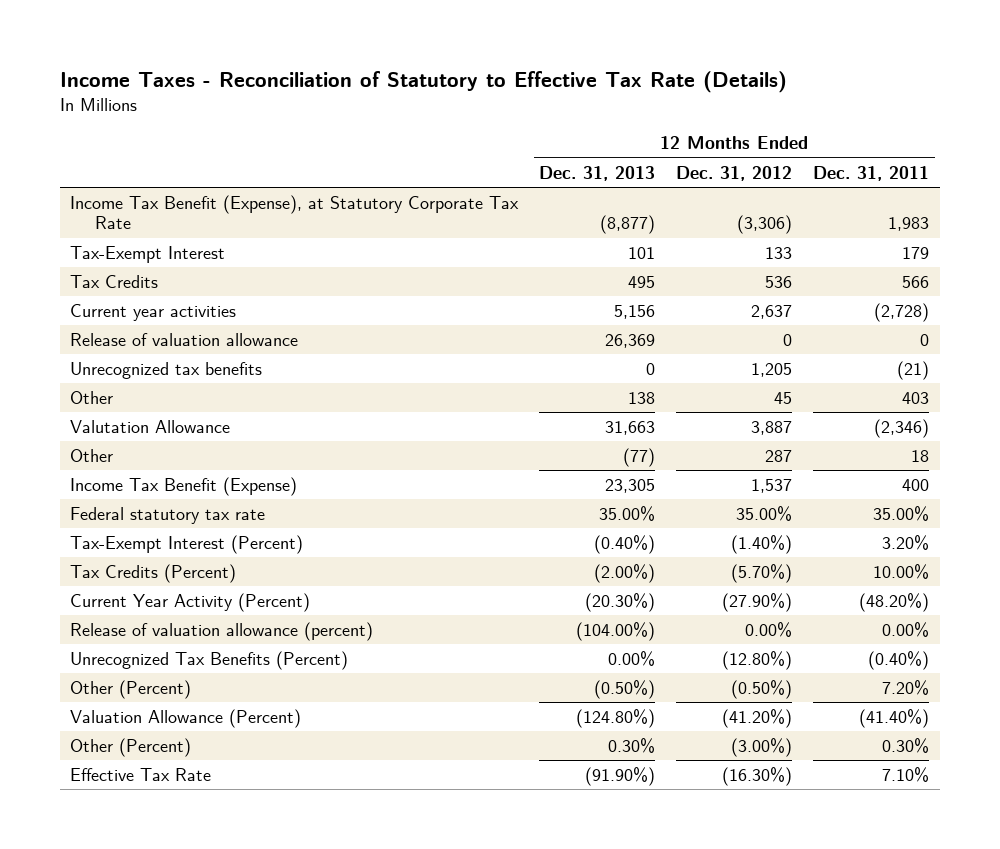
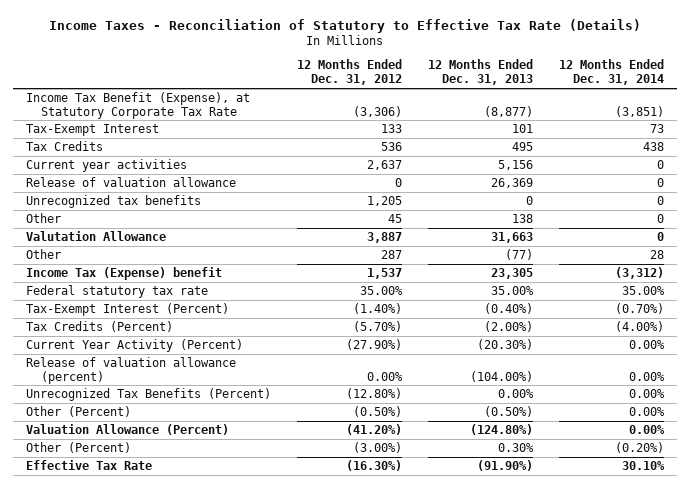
[813,165,930,181] Dec. 31, 2011 -> none
none -> [559,59,665,86] 12 Months Ended Dec. 31, 2014
[70,476,298,496] Income Tax Benefit (Expense) -> [25,266,222,280] Income Tax (Expense) benefit

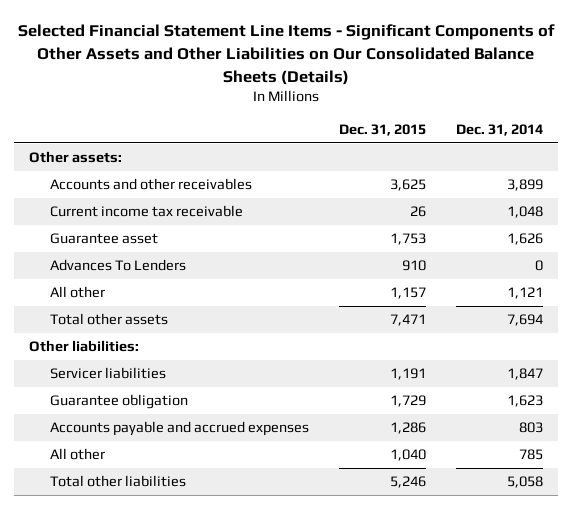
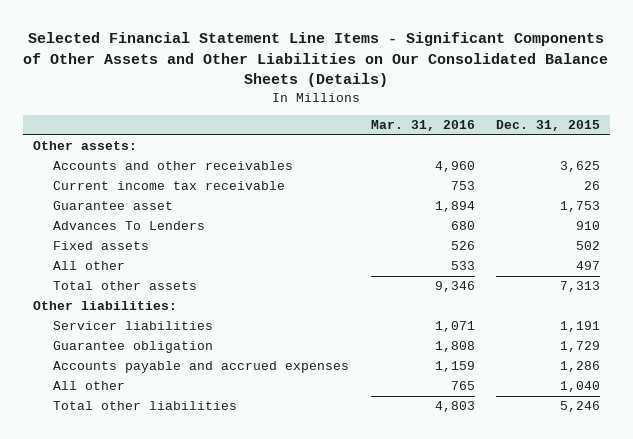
[455,124,543,137] Dec. 31, 2014 -> none
none -> [370,120,475,132] Mar. 31, 2016
none -> [53,241,150,251] Fixed assets
[390,287,427,300] 1,157 -> [575,261,600,271] 497
[390,314,427,327] 7,471 -> [559,281,600,293] 7,313

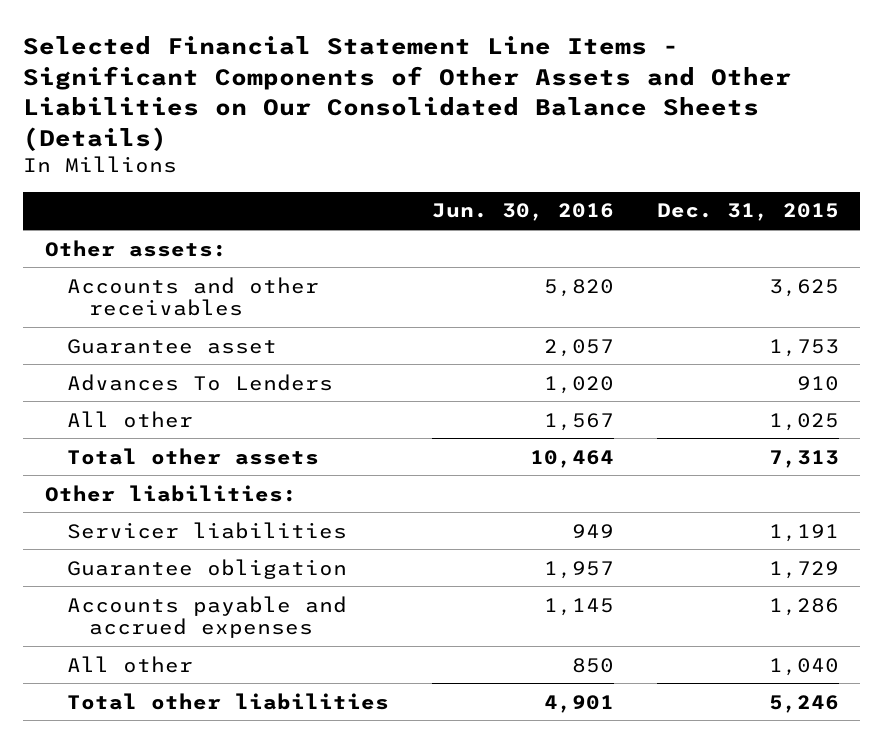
[370,120,475,132] Mar. 31, 2016 -> none
none -> [431,203,614,222] Jun. 30, 2016
[53,181,286,191] Current income tax receivable -> none
[53,241,150,251] Fixed assets -> none
[575,261,600,271] 497 -> [768,412,839,431] 1,025

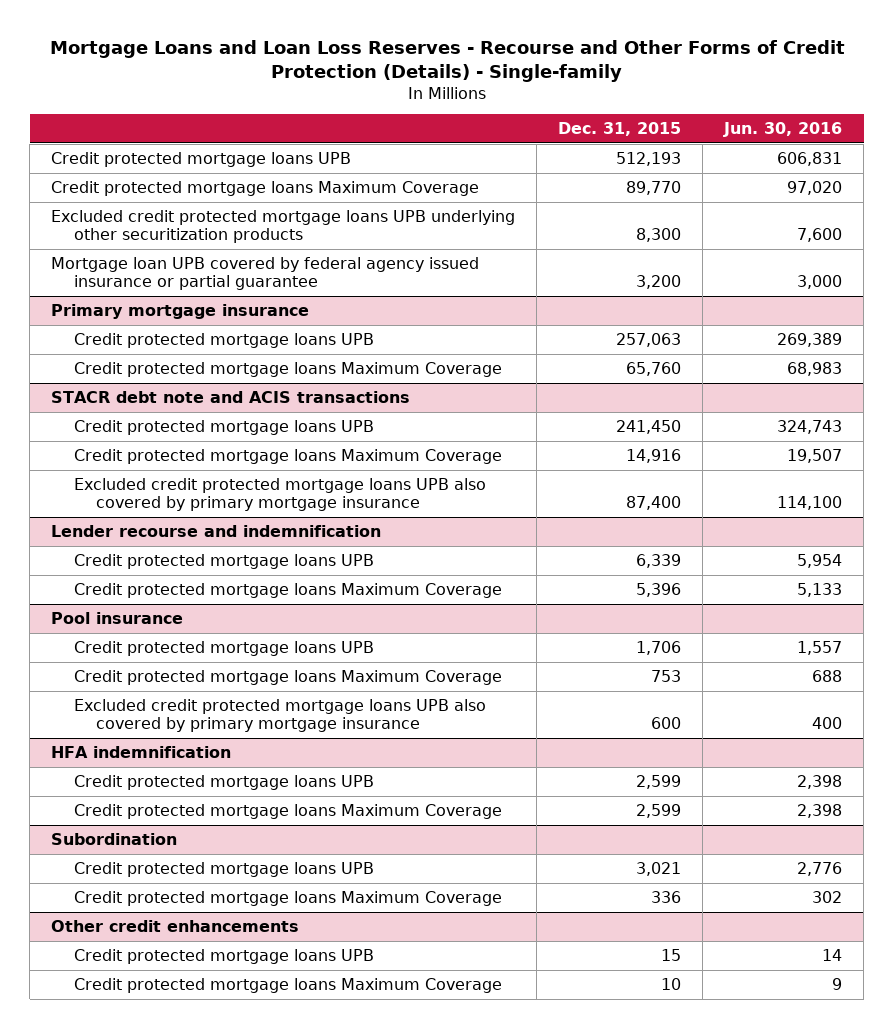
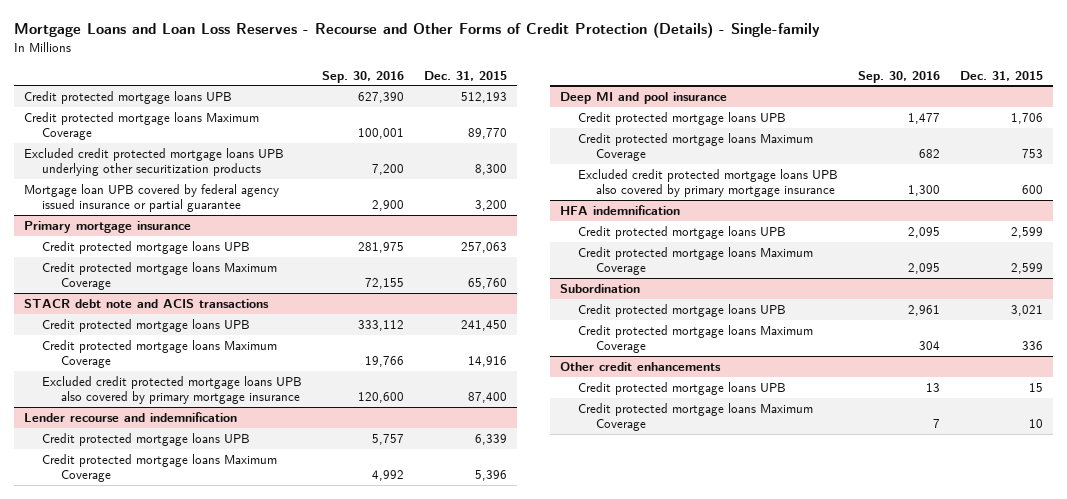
[723,122,843,138] Jun. 30, 2016 -> none
none -> [322,70,405,83] Sep. 30, 2016
[51,612,184,625] Pool insurance -> [559,91,727,104] Deep MI and pool insurance

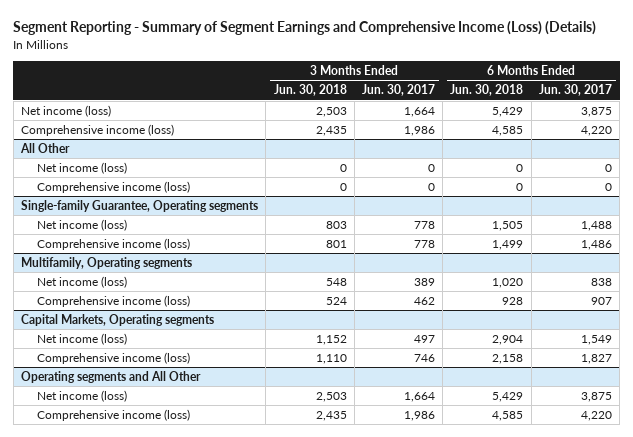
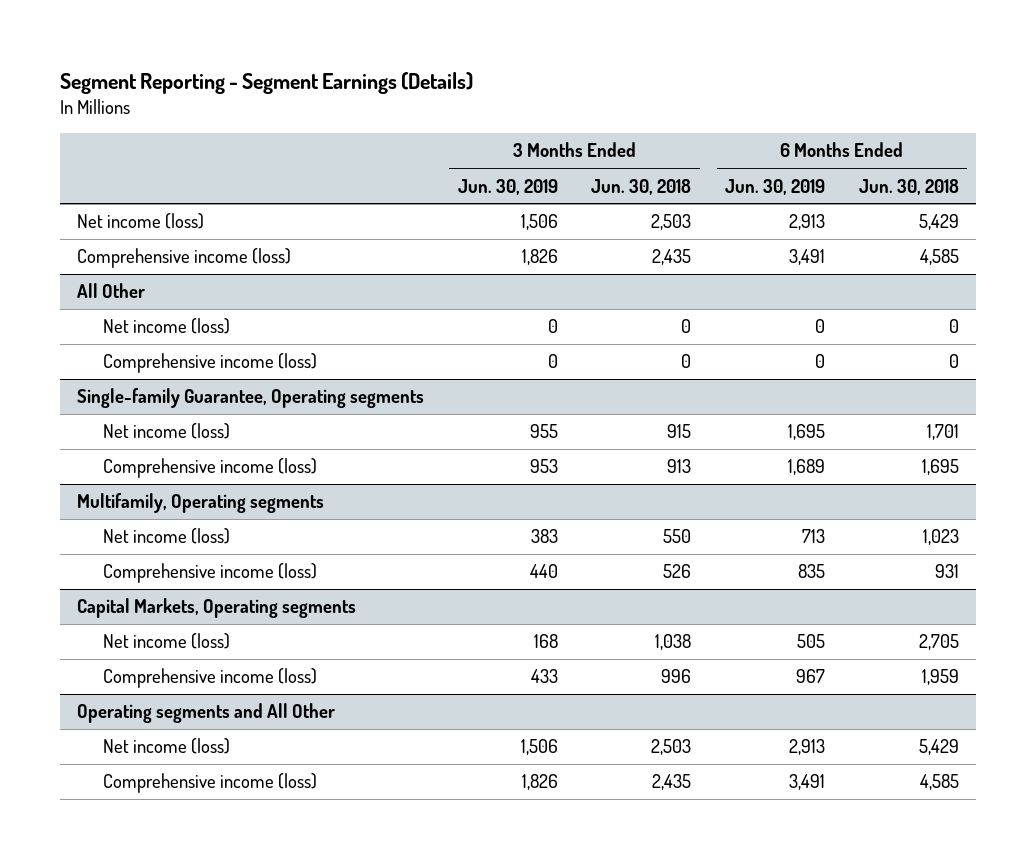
[13,21,597,36] Segment Reporting - Summary of Segment Earnings and Comprehensive Income (Loss) (Details) -> [60,72,474,95] Segment Reporting - Segment Earnings (Details)
[361,84,435,97] Jun. 30, 2017 -> none
[538,84,612,97] Jun. 30, 2017 -> none
none -> [457,178,558,195] Jun. 30, 2019
none -> [725,178,826,195] Jun. 30, 2019
[325,221,347,230] 803 -> [667,424,692,439] 915
[492,221,524,232] 1,505 -> [926,424,959,441] 1,701
[325,240,347,249] 801 -> [667,459,692,474] 913
[492,240,524,251] 1,499 -> [921,459,959,476] 1,695
[325,278,347,287] 548 -> [663,529,692,544] 550
[492,278,524,289] 1,020 -> [922,529,959,546] 1,023
[325,297,347,306] 524 -> [663,564,692,579] 526
[502,297,524,306] 928 -> [934,564,959,579] 931
[315,335,347,346] 1,152 -> [655,634,692,651] 1,038
[492,335,524,346] 2,904 -> [918,634,959,651] 2,705
[315,354,347,365] 1,110 -> [661,669,692,684] 996
[492,354,524,365] 2,158 -> [921,669,959,686] 1,959

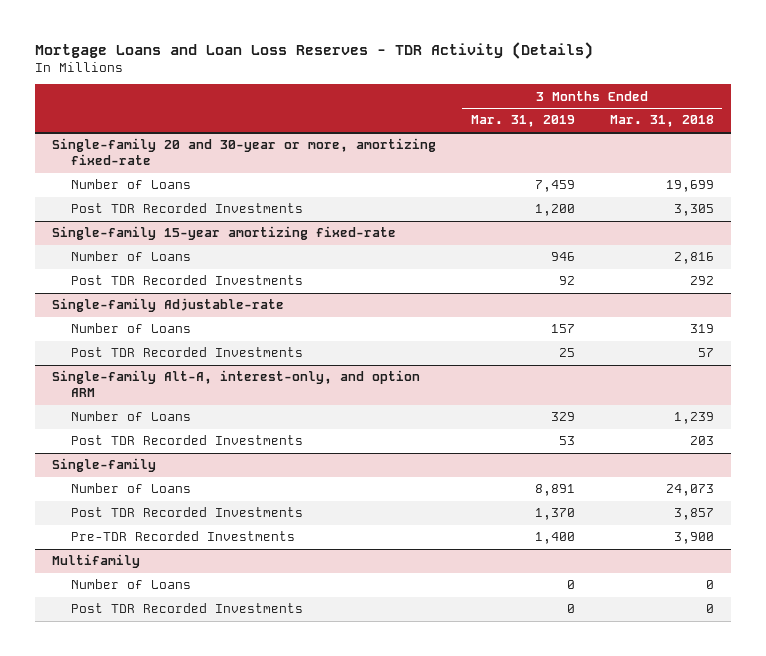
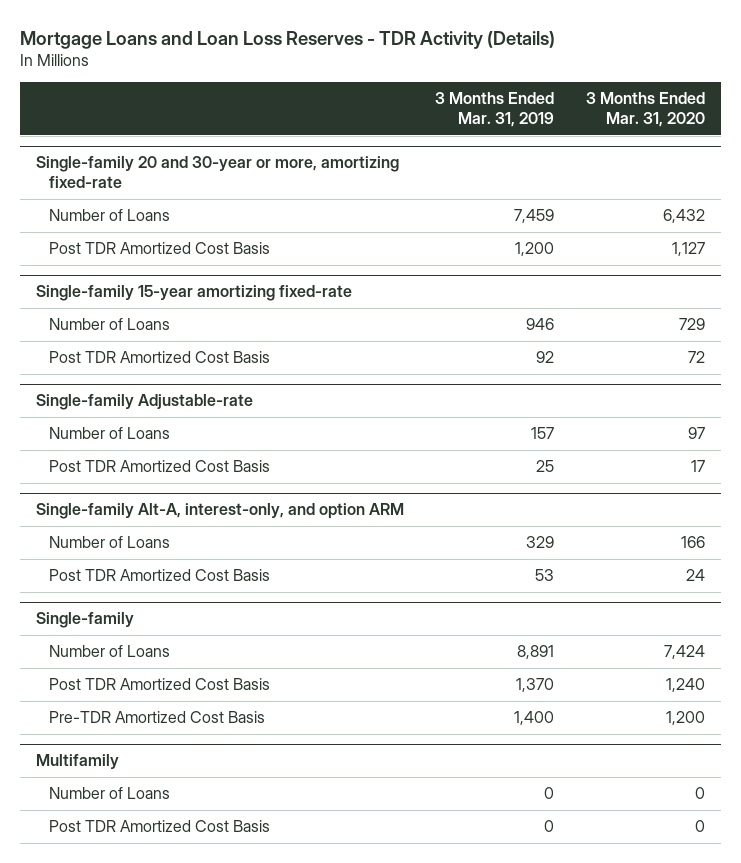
[609,115,714,128] Mar. 31, 2018 -> none
none -> [586,92,706,128] 3 Months Ended Mar. 31, 2020
[70,203,303,214] Post TDR Recorded Investments -> [49,242,271,255] Post TDR Amortized Cost Basis
[70,275,303,286] Post TDR Recorded Investments -> [49,351,271,364] Post TDR Amortized Cost Basis
[70,347,303,358] Post TDR Recorded Investments -> [49,460,271,473] Post TDR Amortized Cost Basis
[70,435,303,446] Post TDR Recorded Investments -> [49,569,271,582] Post TDR Amortized Cost Basis
[70,507,303,518] Post TDR Recorded Investments -> [49,678,271,691] Post TDR Amortized Cost Basis
[70,531,295,542] Pre-TDR Recorded Investments -> [49,711,266,724] Pre-TDR Amortized Cost Basis
[70,603,303,614] Post TDR Recorded Investments -> [49,820,271,833] Post TDR Amortized Cost Basis

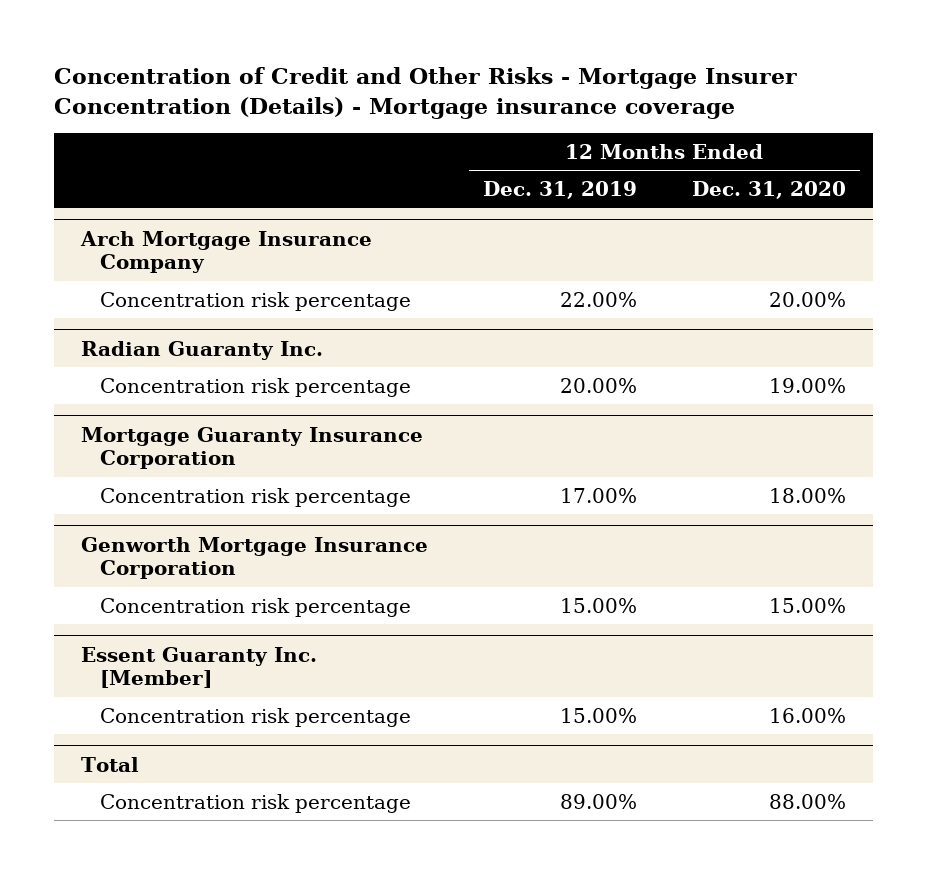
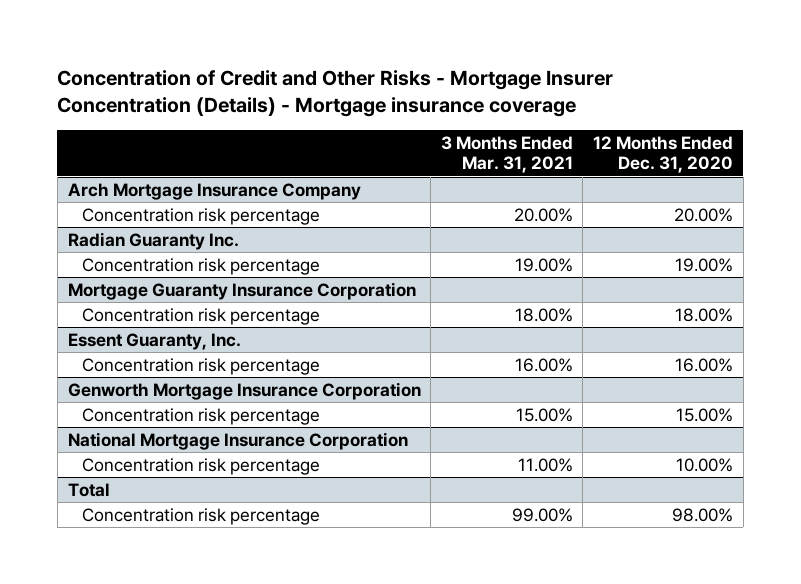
[483,180,638,199] Dec. 31, 2019 -> none
none -> [440,135,573,174] 3 Months Ended Mar. 31, 2021
none -> [67,332,241,350] Essent Guaranty, Inc.
none -> [82,357,321,375] Concentration risk percentage
[81,646,318,689] Essent Guaranty Inc. [Member] -> [67,431,408,450] National Mortgage Insurance Corporation
[768,707,846,723] 16.00% -> [676,457,734,472] 10.00%
[768,793,846,809] 88.00% -> [672,507,734,522] 98.00%

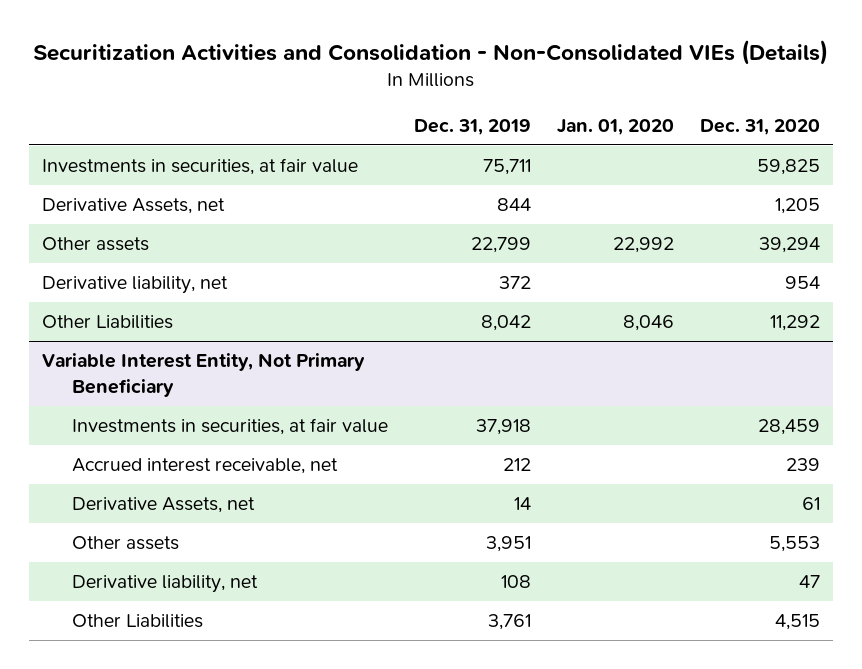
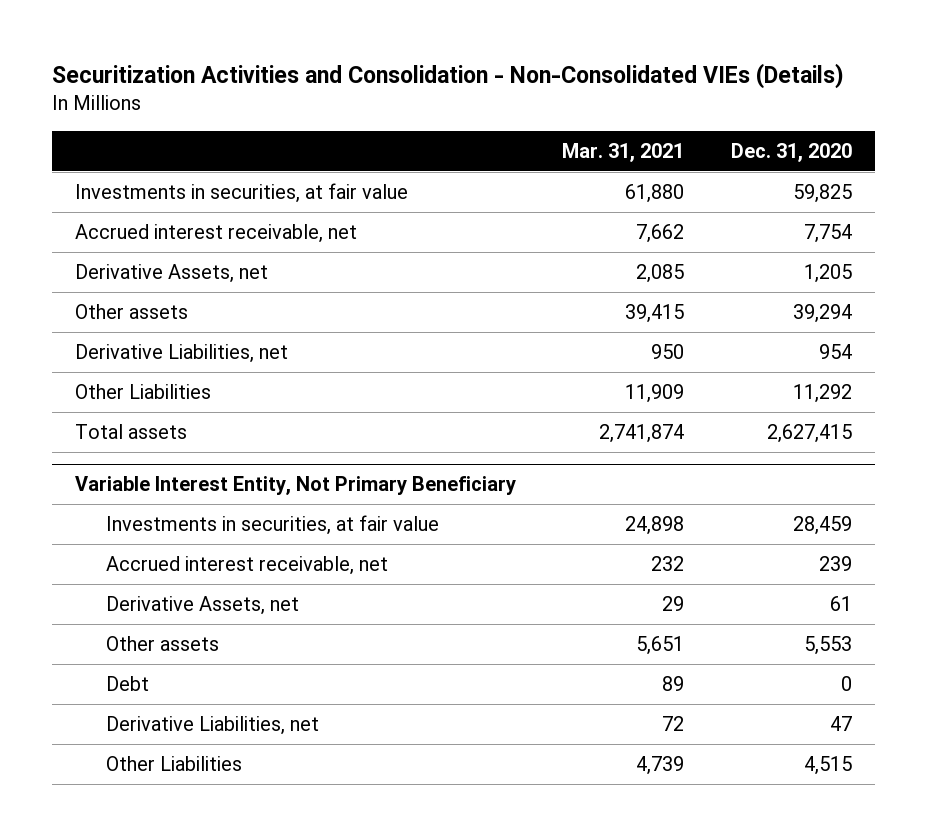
[413,118,531,135] Dec. 31, 2019 -> none
[556,118,674,135] Jan. 01, 2020 -> none
none -> [562,142,685,162] Mar. 31, 2021
none -> [75,224,358,244] Accrued interest receivable, net
[42,276,229,295] Derivative liability, net -> [75,344,289,364] Derivative Liabilities, net
none -> [75,424,188,440] Total assets
none -> [105,676,149,692] Debt
[71,575,258,594] Derivative liability, net -> [105,716,319,736] Derivative Liabilities, net

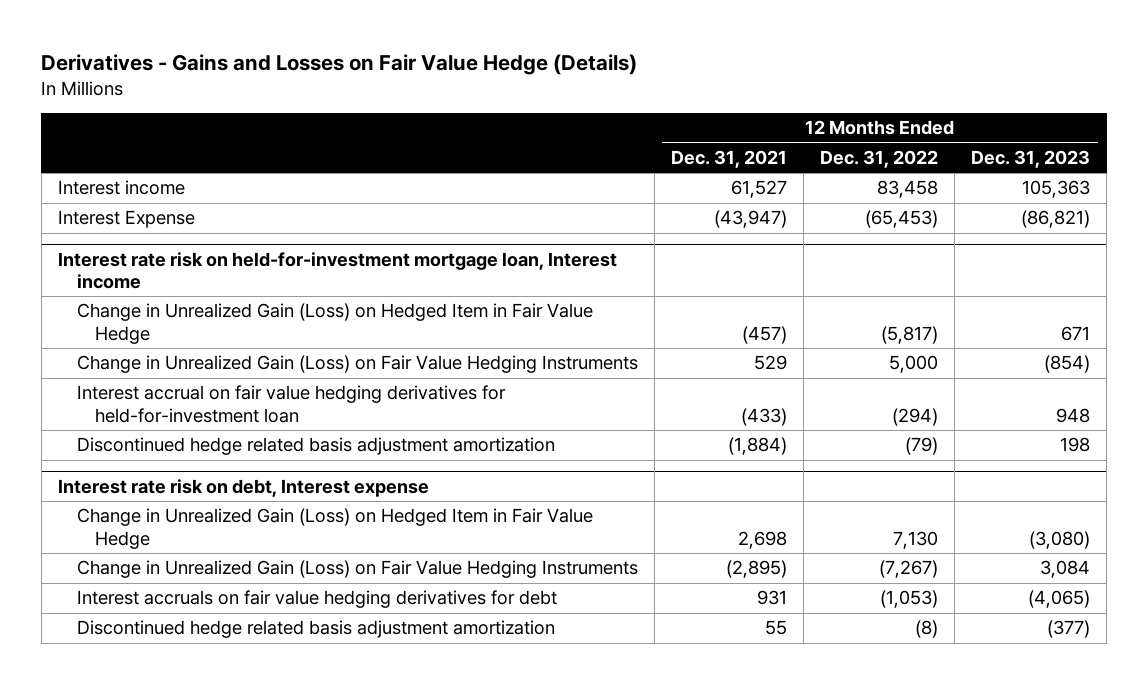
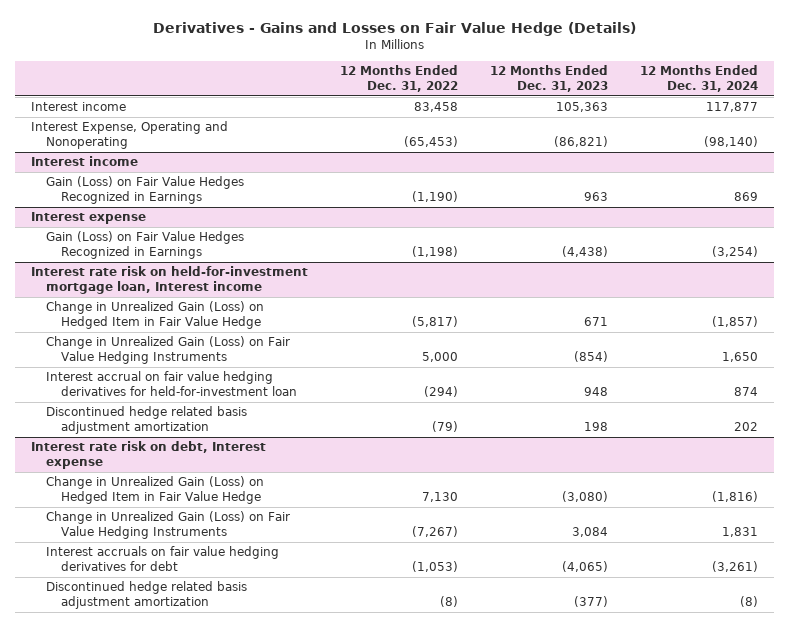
[670,149,787,168] Dec. 31, 2021 -> none
none -> [640,65,759,93] 12 Months Ended Dec. 31, 2024
[58,210,196,229] Interest Expense -> [30,121,228,150] Interest Expense, Operating and Nonoperating
none -> [30,156,138,167] Interest income
none -> [45,176,244,205] Gain (Loss) on Fair Value Hedges Recognized in Earnings
none -> [30,212,146,225] Interest expense
none -> [45,231,244,260] Gain (Loss) on Fair Value Hedges Recognized in Earnings

